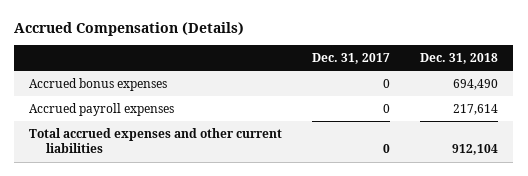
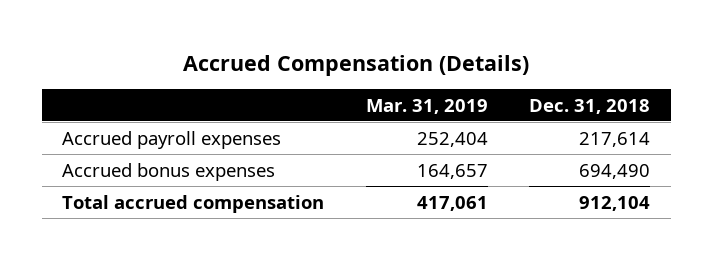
[312,53,391,65] Dec. 31, 2017 -> none
none -> [365,98,488,114] Mar. 31, 2019
[29,77,168,91] Accrued bonus expenses -> [62,162,276,181] Accrued bonus expenses
[29,127,283,154] Total accrued expenses and other current liabilities -> [62,194,325,213] Total accrued compensation

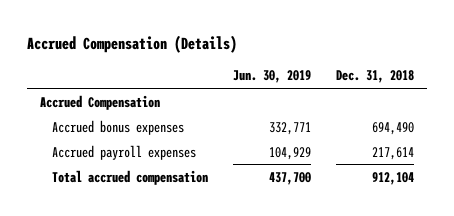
[365,98,488,114] Mar. 31, 2019 -> none
none -> [232,70,311,84] Jun. 30, 2019
none -> [39,94,160,110] Accrued Compensation
[62,130,282,149] Accrued payroll expenses -> [51,144,196,160] Accrued payroll expenses

